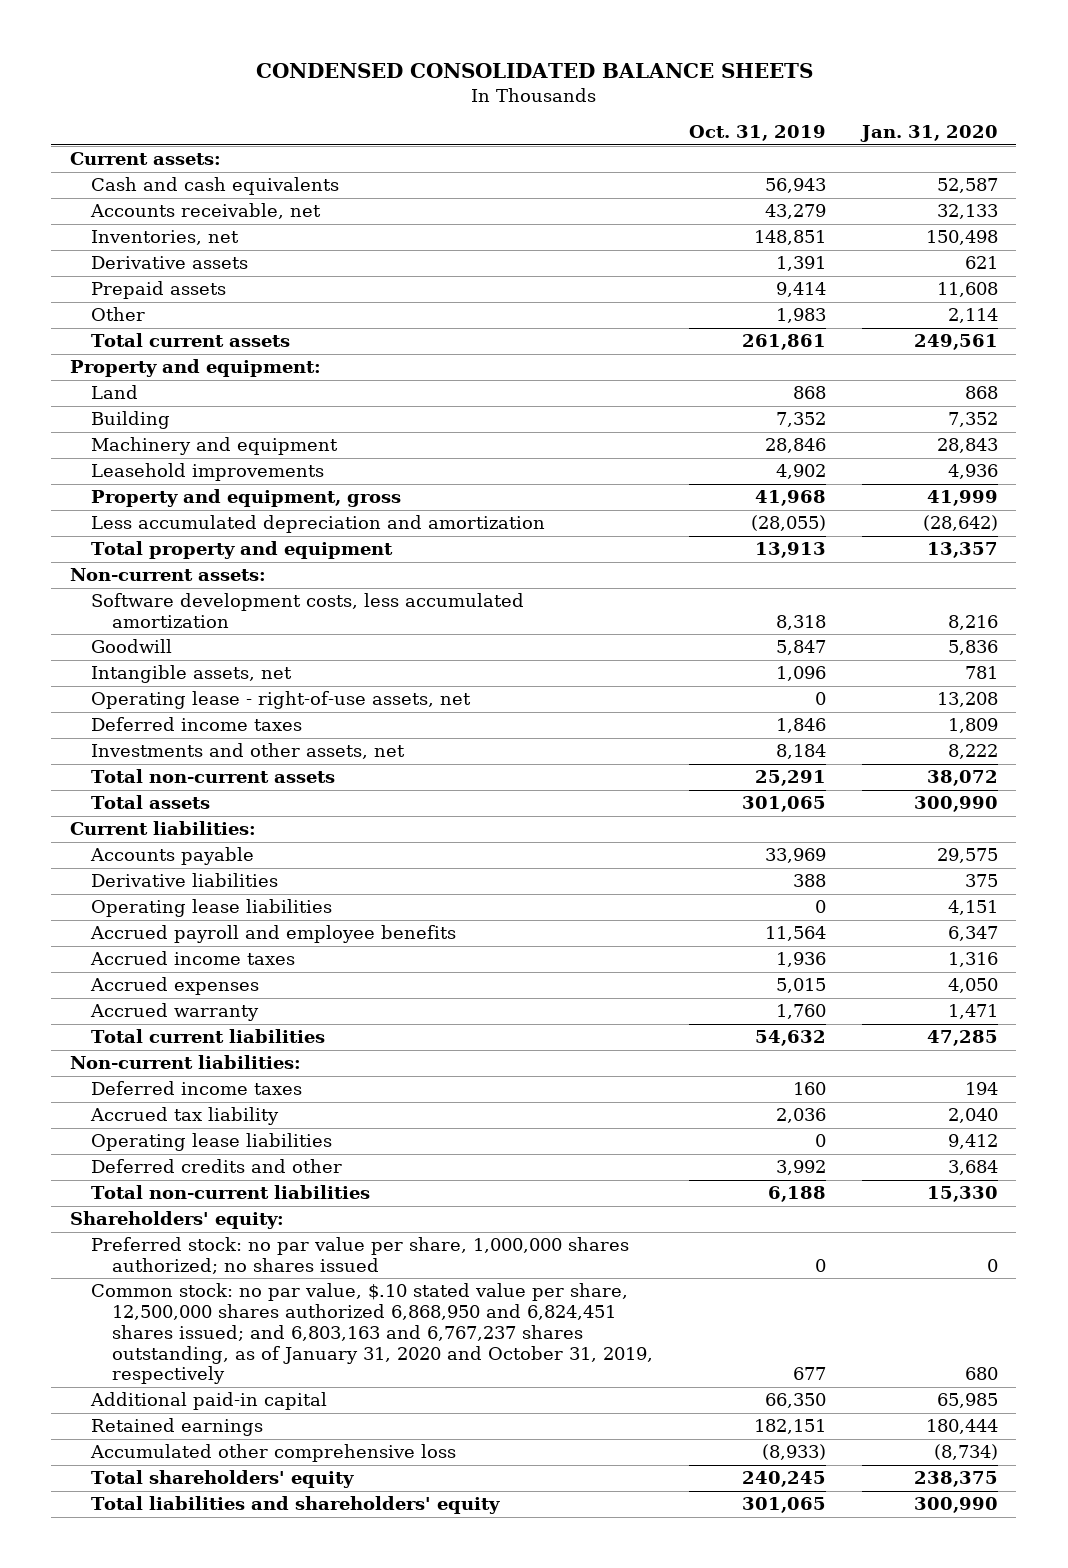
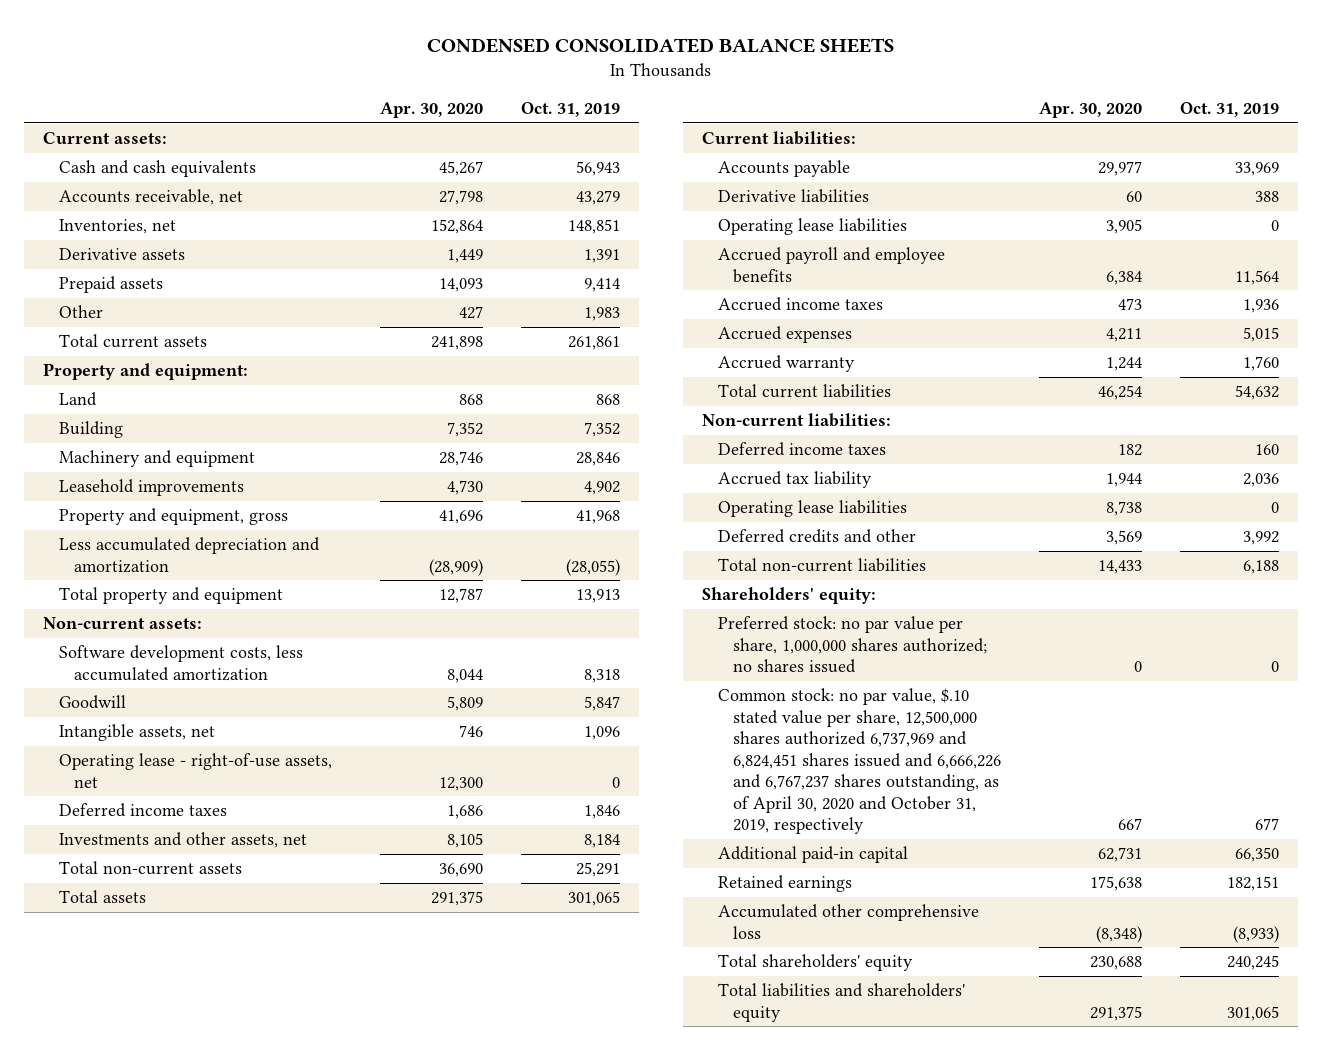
[860,125,999,143] Jan. 31, 2020 -> none
none -> [380,101,484,118] Apr. 30, 2020
[90,1283,653,1385] Common stock: no par value, $.10 stated value per share, 12,500,000 shares authorized 6,868,950 and 6,824,451 shares issued; and 6,803,163 and 6,767,237 shares outstanding, as of January 31, 2020 and October 31, 2019, respectively -> [717,688,1002,835] Common stock: no par value, $.10 stated value per share, 12,500,000 shares authorized 6,737,969 and 6,824,451 shares issued and 6,666,226 and 6,767,237 shares outstanding, as of April 30, 2020 and October 31, 2019, respectively

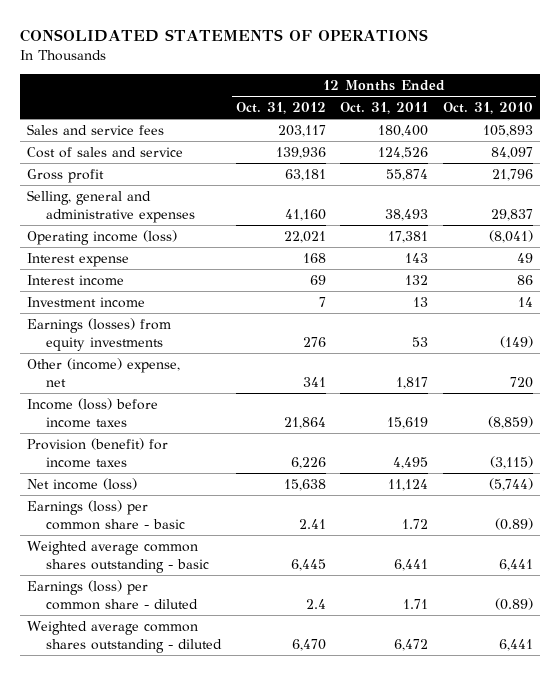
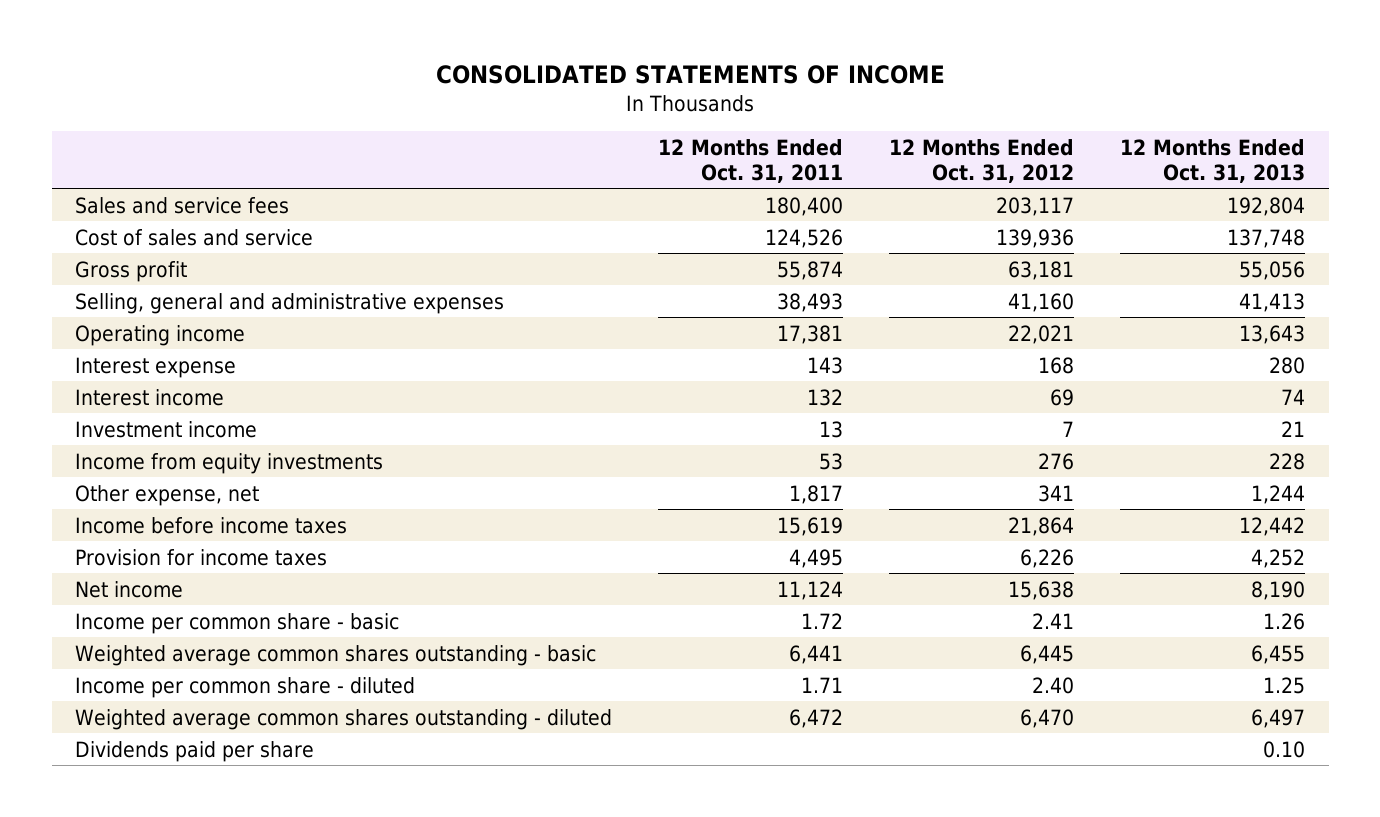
[19,29,428,43] CONSOLIDATED STATEMENTS OF OPERATIONS -> [436,65,946,85] CONSOLIDATED STATEMENTS OF INCOME
[442,101,533,114] Oct. 31, 2010 -> none
none -> [1120,139,1306,183] 12 Months Ended Oct. 31, 2013
[26,229,177,245] Operating income (loss) -> [74,324,245,346] Operating income
[26,317,171,351] Earnings (losses) from equity investments -> [74,452,383,474] Income from equity investments
[26,357,180,387] Other (income) expense, net -> [74,484,259,506] Other expense, net
[26,397,158,428] Income (loss) before income taxes -> [74,516,347,534] Income before income taxes
[26,437,168,468] Provision (benefit) for income taxes -> [74,548,327,566] Provision for income taxes
[26,477,137,490] Net income (loss) -> [74,580,183,598] Net income
[26,499,186,530] Earnings (loss) per common share - basic -> [74,612,399,634] Income per common share - basic
[26,579,199,610] Earnings (loss) per common share - diluted -> [74,676,415,698] Income per common share - diluted
[305,598,326,609] 2.4 -> [1032,676,1075,694] 2.40
none -> [74,740,314,762] Dividends paid per share

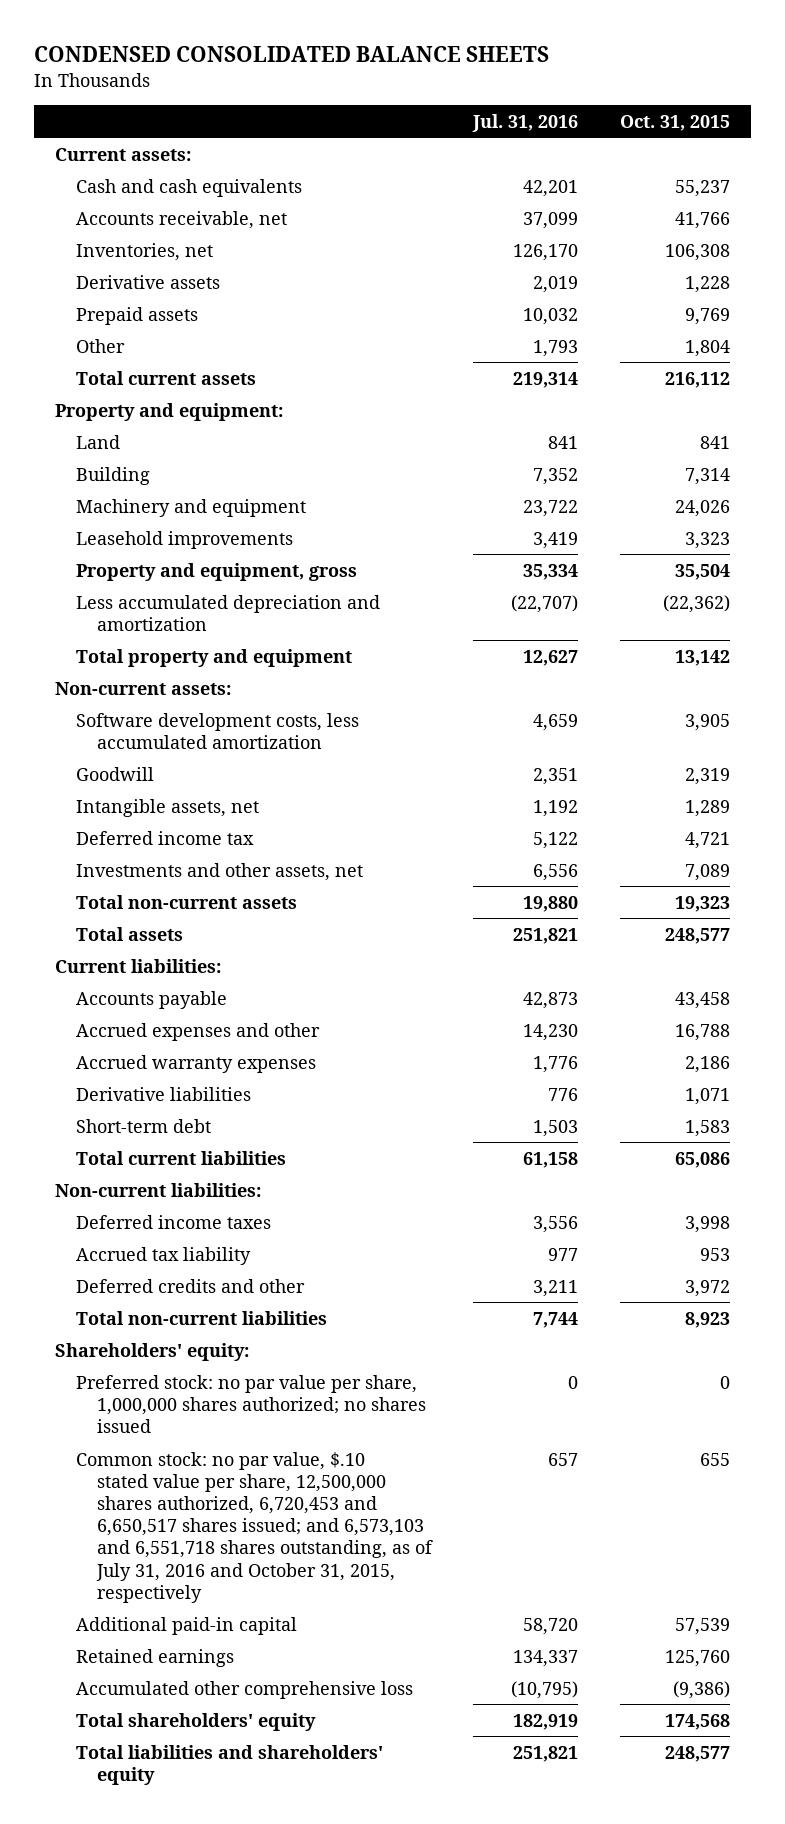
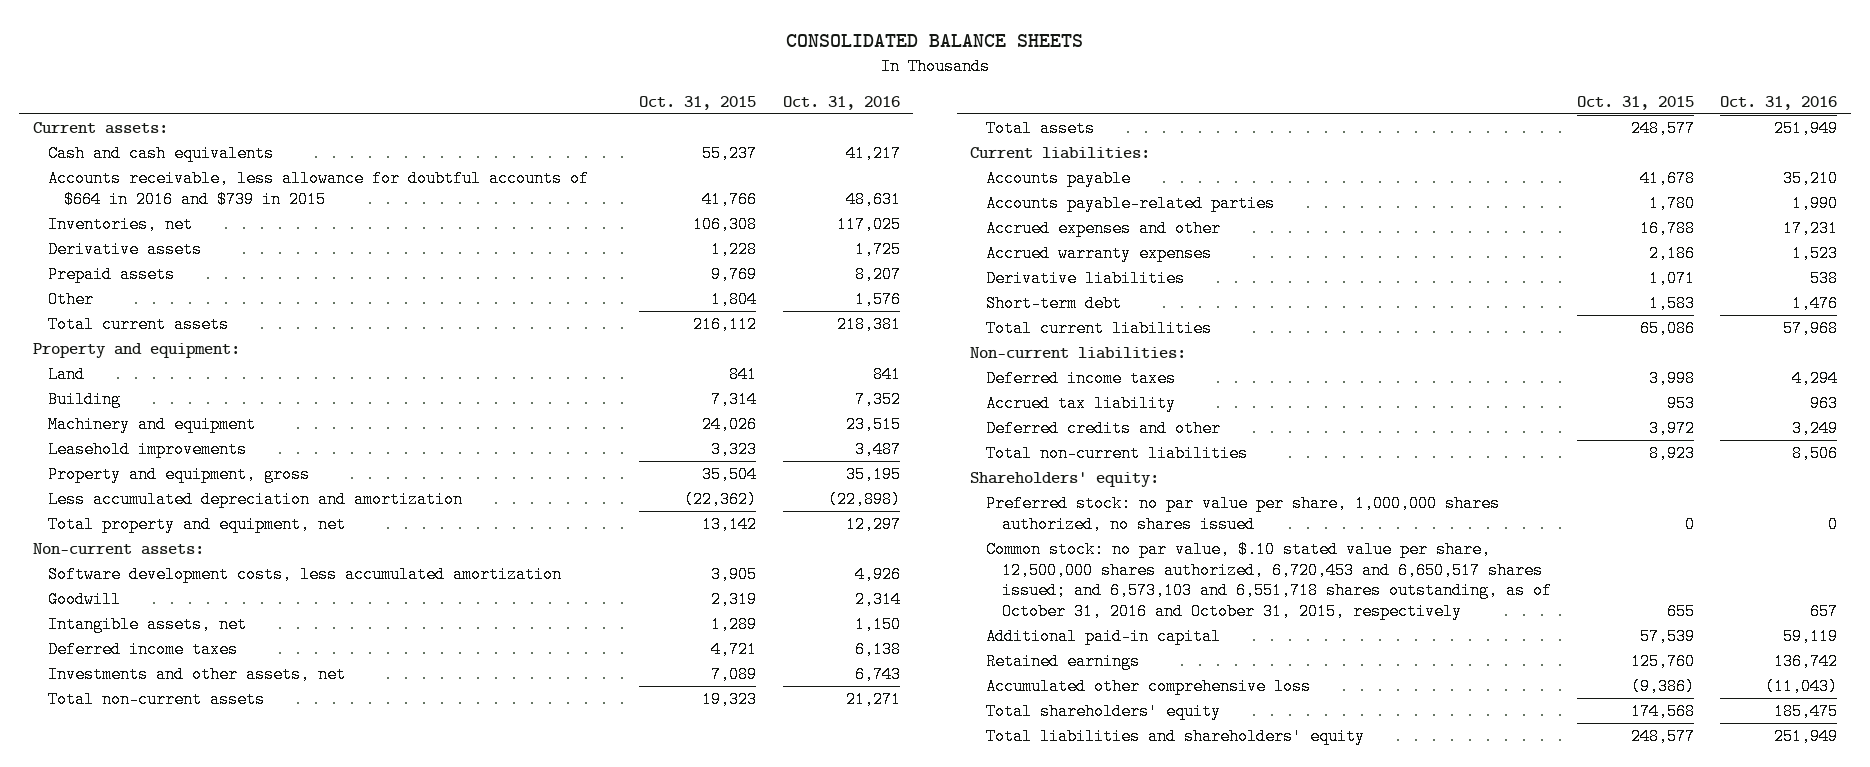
[33,46,549,63] CONDENSED CONSOLIDATED BALANCE SHEETS -> [785,33,1083,47] CONSOLIDATED BALANCE SHEETS
[472,113,579,132] Jul. 31, 2016 -> none
none -> [782,95,900,110] Oct. 31, 2016
[75,210,287,229] Accounts receivable, net -> [48,169,590,208] Accounts receivable, less allowance for doubtful accounts of $664 in 2016 and $739 in 2015
[75,648,352,667] Total property and equipment -> [48,515,347,533] Total property and equipment, net
[75,830,254,845] Deferred income tax -> [48,640,239,658] Deferred income taxes
[675,991,731,1009] 43,458 -> [1640,169,1696,187] 41,678
none -> [986,194,1276,212] Accounts payable-related parties
[75,1374,426,1434] Preferred stock: no par value per share, 1,000,000 shares authorized; no shares issued -> [986,494,1501,533] Preferred stock: no par value per share, 1,000,000 shares authorized, no shares issued
[75,1451,433,1603] Common stock: no par value, $.10 stated value per share, 12,500,000 shares authorized, 6,720,453 and 6,650,517 shares issued; and 6,573,103 and 6,551,718 shares outstanding, as of July 31, 2016 and October 31, 2015, respectively -> [986,540,1552,620] Common stock: no par value, $.10 stated value per share, 12,500,000 shares authorized, 6,720,453 and 6,650,517 shares issued; and 6,573,103 and 6,551,718 shares outstanding, as of October 31, 2016 and October 31, 2015, respectively

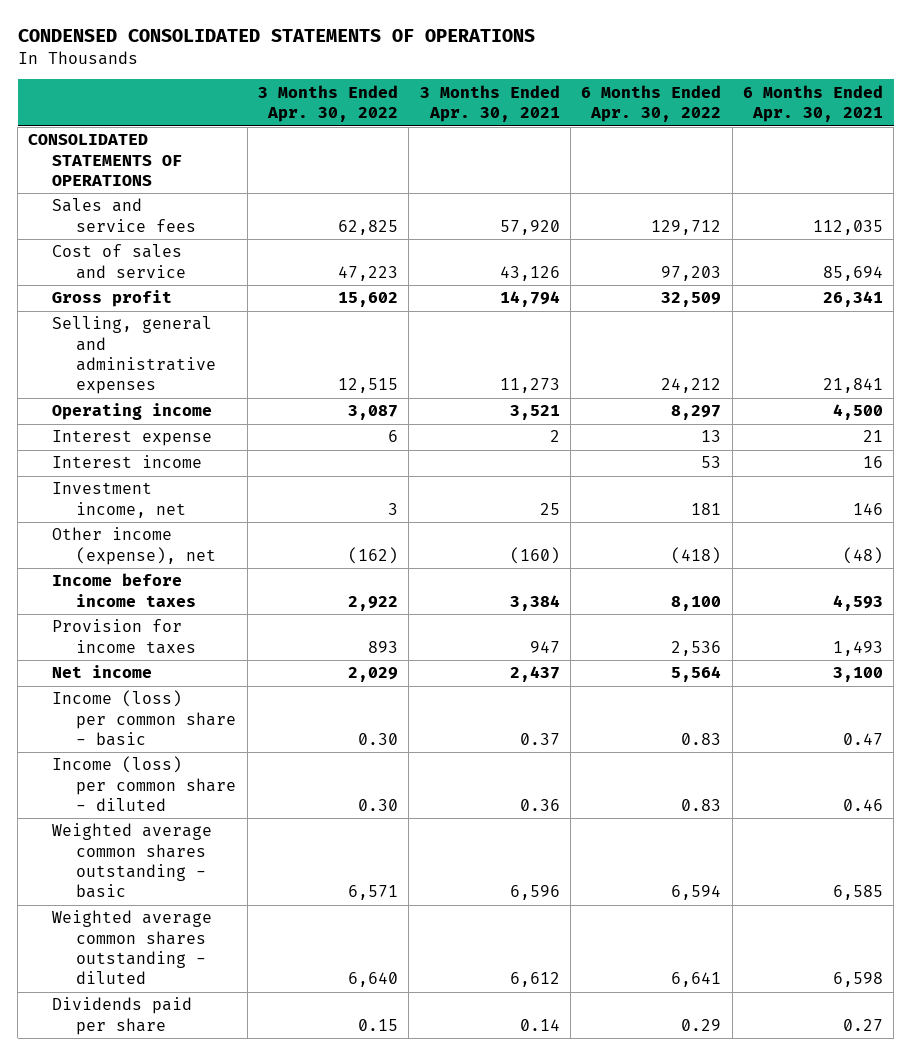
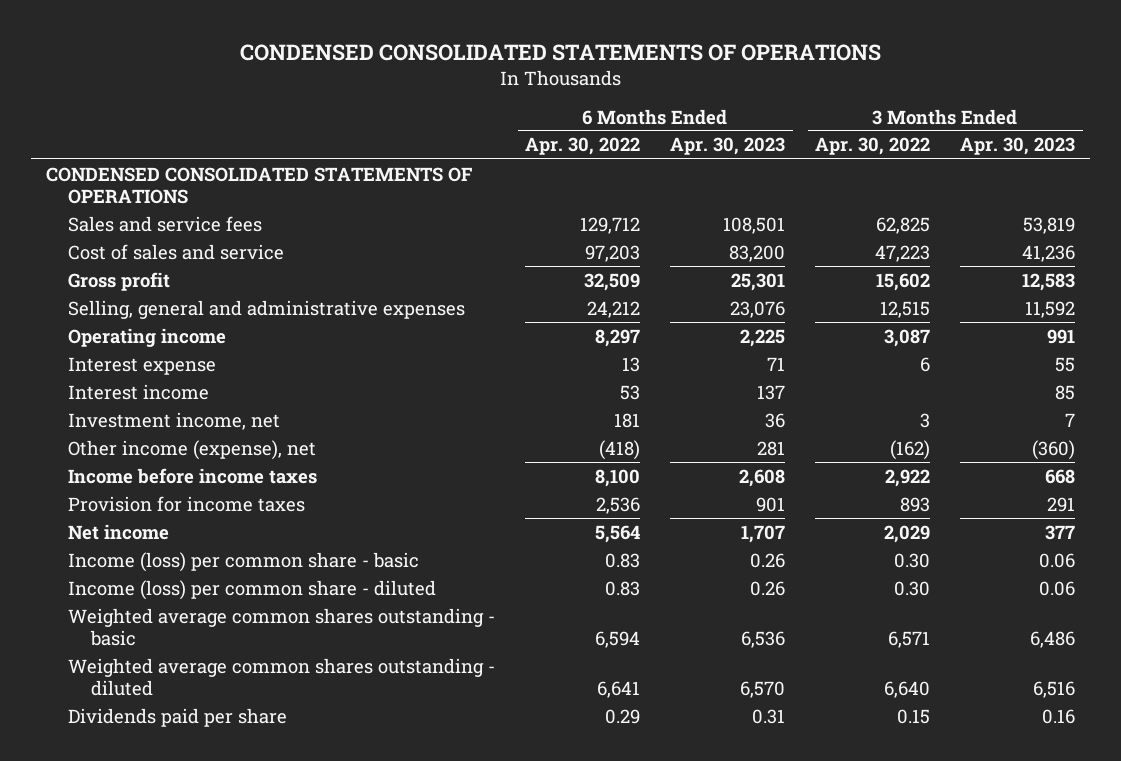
[419,84,560,123] 3 Months Ended Apr. 30, 2021 -> none
[742,84,883,123] 6 Months Ended Apr. 30, 2021 -> none
none -> [670,137,786,156] Apr. 30, 2023
none -> [960,137,1076,156] Apr. 30, 2023
[28,134,183,187] CONSOLIDATED STATEMENTS OF OPERATIONS -> [45,166,472,204] CONDENSED CONSOLIDATED STATEMENTS OF OPERATIONS

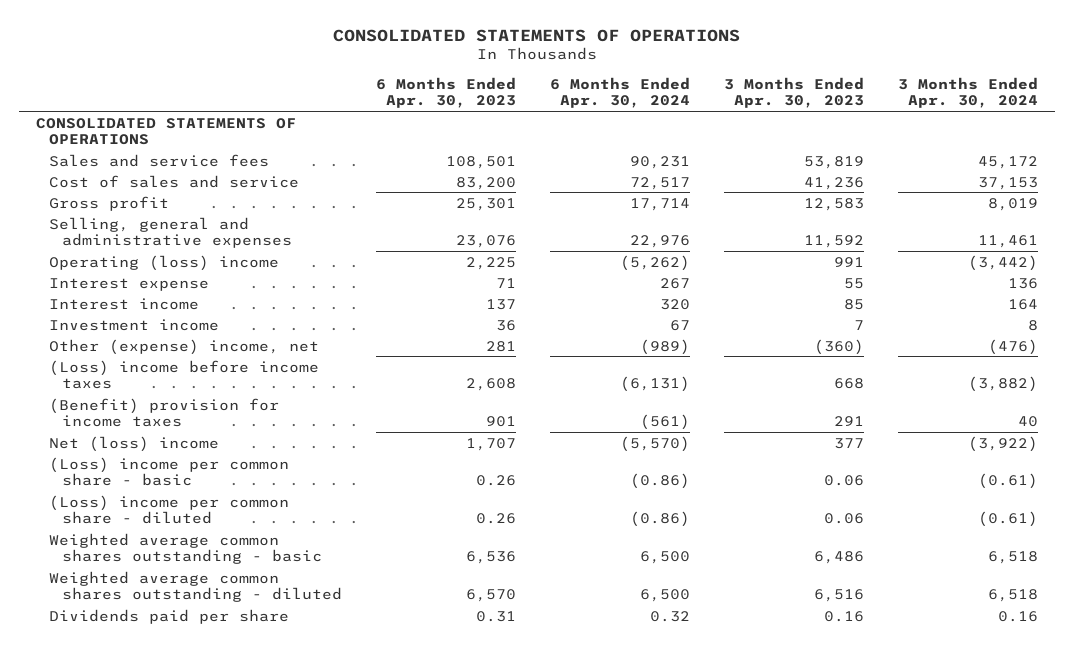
[239,43,881,61] CONDENSED CONSOLIDATED STATEMENTS OF OPERATIONS -> [332,28,740,42] CONSOLIDATED STATEMENTS OF OPERATIONS
[525,137,641,156] Apr. 30, 2022 -> none
[815,137,931,156] Apr. 30, 2022 -> none
none -> [549,76,690,109] 6 Months Ended Apr. 30, 2024
none -> [897,76,1038,109] 3 Months Ended Apr. 30, 2024
[45,166,472,204] CONDENSED CONSOLIDATED STATEMENTS OF OPERATIONS -> [36,117,297,146] CONSOLIDATED STATEMENTS OF OPERATIONS
[68,327,227,347] Operating income -> [49,254,280,271] Operating (loss) income
[68,411,281,430] Investment income, net -> [49,318,220,331] Investment income
[68,439,317,460] Other income (expense), net -> [49,338,320,355] Other (expense) income, net
[68,467,318,484] Income before income taxes -> [49,359,320,390] (Loss) income before income taxes
[68,495,306,512] Provision for income taxes -> [49,397,280,428] (Benefit) provision for income taxes
[68,523,170,540] Net income -> [49,435,220,452] Net (loss) income
[68,551,420,572] Income (loss) per common share - basic -> [49,456,290,487] (Loss) income per common share - basic
[68,579,437,600] Income (loss) per common share - diluted -> [49,494,290,525] (Loss) income per common share - diluted

